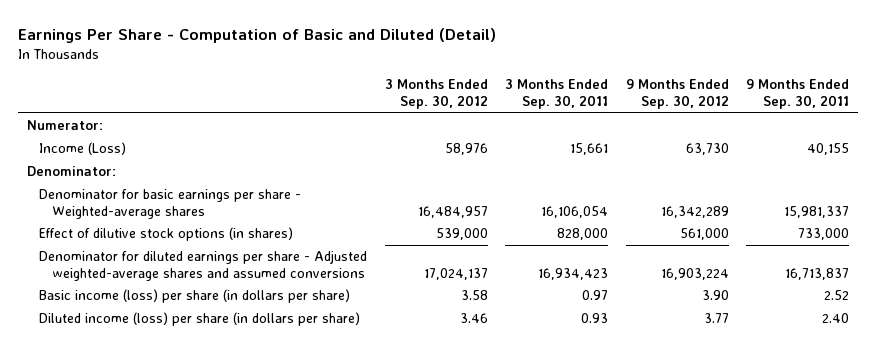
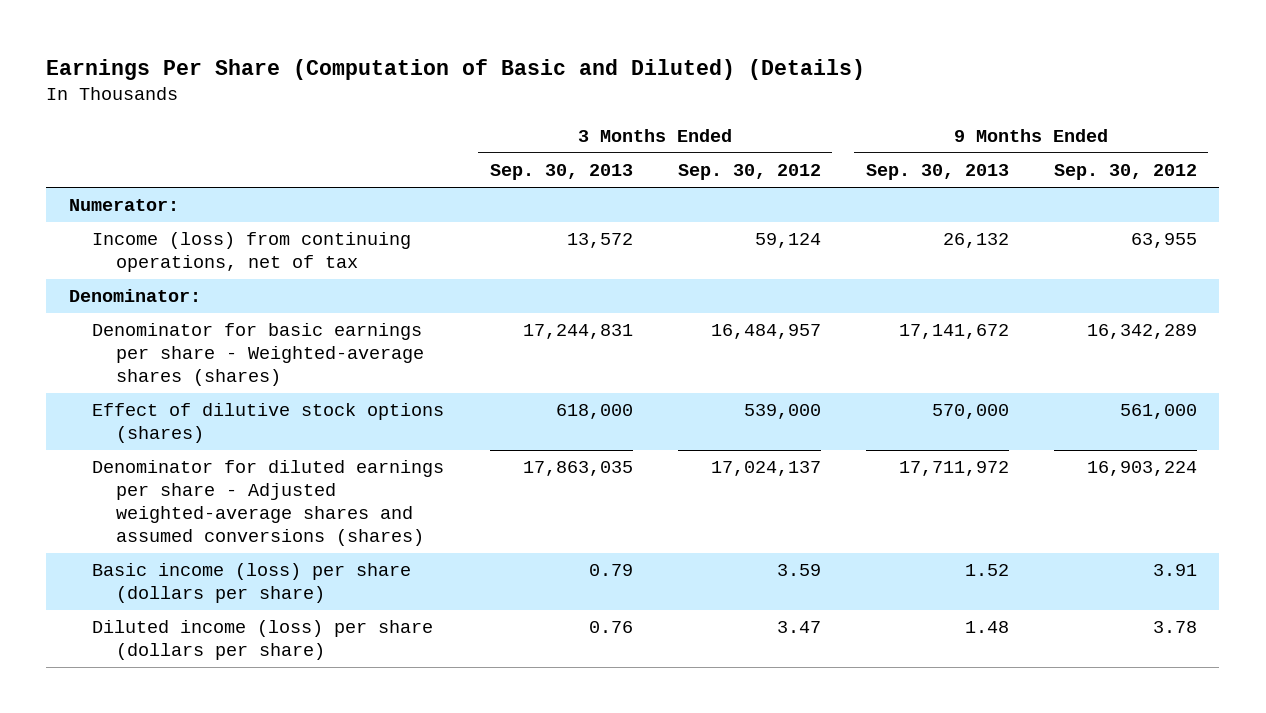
[17,27,496,43] Earnings Per Share - Computation of Basic and Diluted (Detail) -> [46,59,866,81] Earnings Per Share (Computation of Basic and Diluted) (Details)
[505,79,609,109] 3 Months Ended Sep. 30, 2011 -> none
[746,79,850,109] 9 Months Ended Sep. 30, 2011 -> none
none -> [489,164,633,181] Sep. 30, 2013
none -> [865,164,1009,181] Sep. 30, 2013
[39,142,127,156] Income (Loss) -> [92,232,412,273] Income (loss) from continuing operations, net of tax
[444,143,488,156] 58,976 -> [754,233,821,249] 59,124
[685,143,729,156] 63,730 -> [1130,233,1197,249] 63,955
[39,189,302,219] Denominator for basic earnings per share - Weighted-average shares -> [92,323,425,386] Denominator for basic earnings per share - Weighted-average shares (shares)
[39,227,294,242] Effect of dilutive stock options (in shares) -> [92,403,445,444] Effect of dilutive stock options (shares)
[39,250,368,281] Denominator for diluted earnings per share - Adjusted weighted-average shares and assumed conversions -> [92,460,445,546] Denominator for diluted earnings per share - Adjusted weighted-average shares and assumed conversions (shares)
[39,289,351,304] Basic income (loss) per share (in dollars per share) -> [92,563,412,604] Basic income (loss) per share (dollars per share)
[460,290,488,301] 3.58 -> [776,564,821,577] 3.59
[701,290,729,301] 3.90 -> [1152,564,1197,577] 3.91
[39,312,361,327] Diluted income (loss) per share (in dollars per share) -> [92,620,434,661] Diluted income (loss) per share (dollars per share)
[459,313,488,324] 3.46 -> [776,621,821,634] 3.47
[703,313,729,324] 3.77 -> [1152,621,1197,634] 3.78

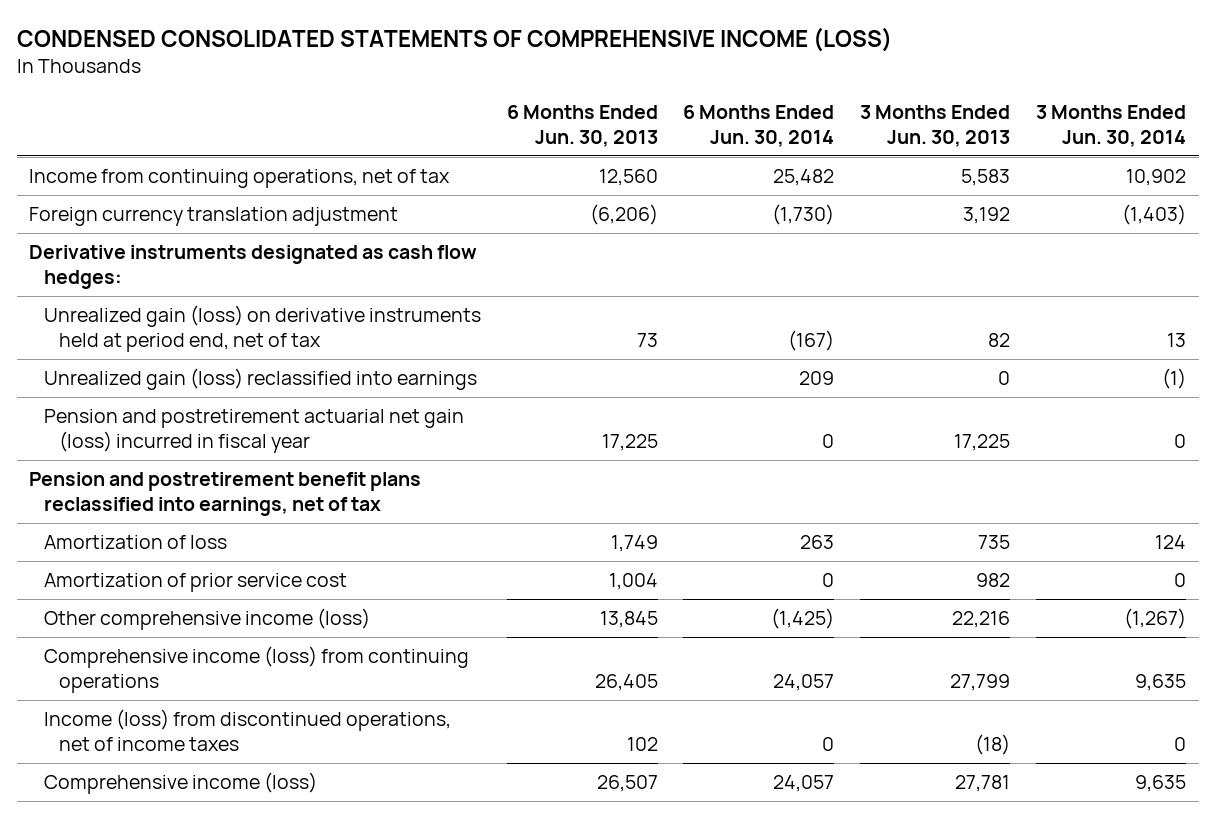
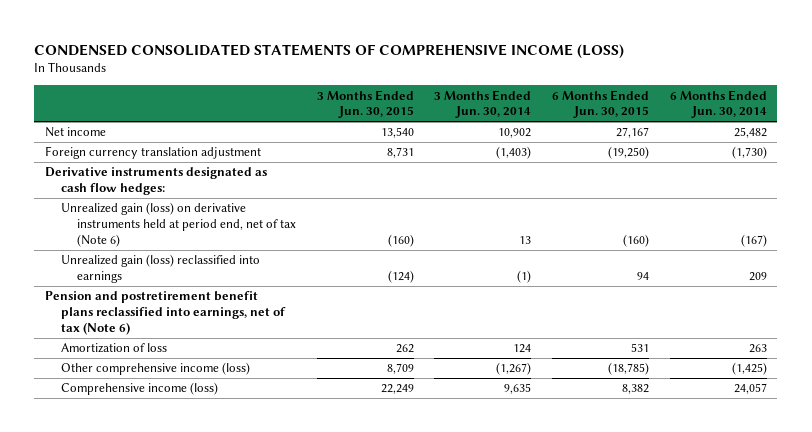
[506,104,658,147] 6 Months Ended Jun. 30, 2013 -> none
[860,104,1011,147] 3 Months Ended Jun. 30, 2013 -> none
none -> [316,89,414,119] 3 Months Ended Jun. 30, 2015
none -> [552,89,650,119] 6 Months Ended Jun. 30, 2015
[29,169,451,189] Income from continuing operations, net of tax -> [44,127,106,138] Net income
[44,305,482,353] Unrealized gain (loss) on derivative instruments held at period end, net of tax -> [60,202,296,247] Unrealized gain (loss) on derivative instruments held at period end, net of tax (Note 6)
[44,409,465,454] Pension and postretirement actuarial net gain (loss) incurred in fiscal year -> none
[29,472,422,517] Pension and postretirement benefit plans reclassified into earnings, net of tax -> [44,291,286,335] Pension and postretirement benefit plans reclassified into earnings, net of tax (Note 6)
[44,573,348,593] Amortization of prior service cost -> none
[44,646,470,694] Comprehensive income (loss) from continuing operations -> none
[44,709,452,752] Income (loss) from discontinued operations, net of income taxes -> none

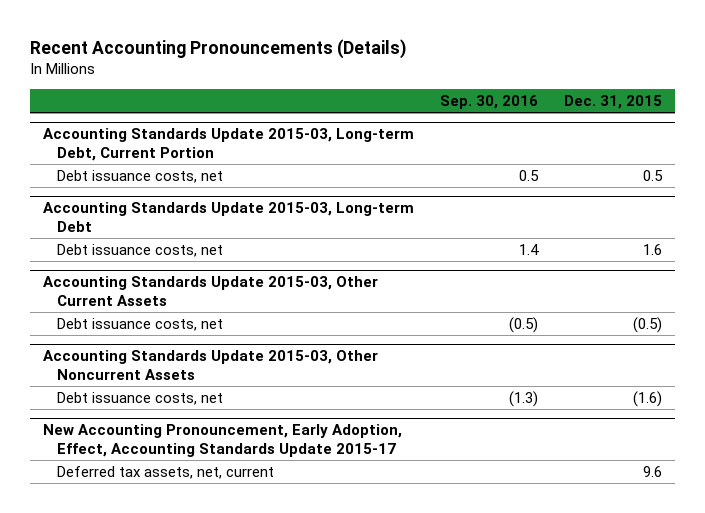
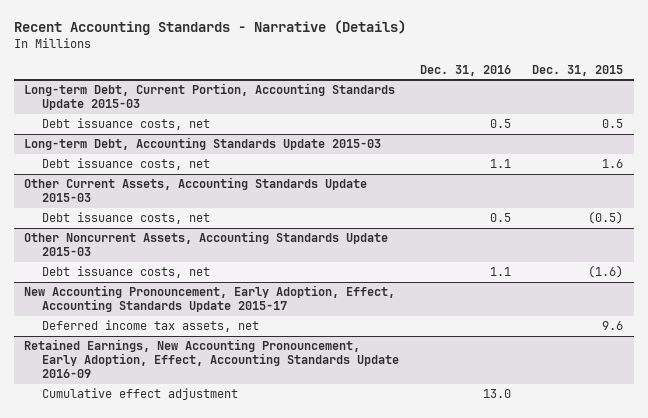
[30,38,407,59] Recent Accounting Pronouncements (Details) -> [13,19,406,35] Recent Accounting Standards - Narrative (Details)
[440,95,539,110] Sep. 30, 2016 -> none
none -> [420,64,512,76] Dec. 31, 2016
[43,128,415,162] Accounting Standards Update 2015-03, Long-term Debt, Current Portion -> [24,83,396,111] Long-term Debt, Current Portion, Accounting Standards Update 2015-03
[43,202,415,233] Accounting Standards Update 2015-03, Long-term Debt -> [24,137,382,151] Long-term Debt, Accounting Standards Update 2015-03
[43,276,379,307] Accounting Standards Update 2015-03, Other Current Assets -> [24,177,368,203] Other Current Assets, Accounting Standards Update 2015-03
[43,350,379,381] Accounting Standards Update 2015-03, Other Noncurrent Assets -> [24,231,389,257] Other Noncurrent Assets, Accounting Standards Update 2015-03
[56,465,274,479] Deferred tax assets, net, current -> [42,320,260,333] Deferred income tax assets, net
none -> [24,339,400,379] Retained Earnings, New Accounting Pronouncement, Early Adoption, Effect, Accounting Standards Update 2016-09
none -> [42,388,239,401] Cumulative effect adjustment

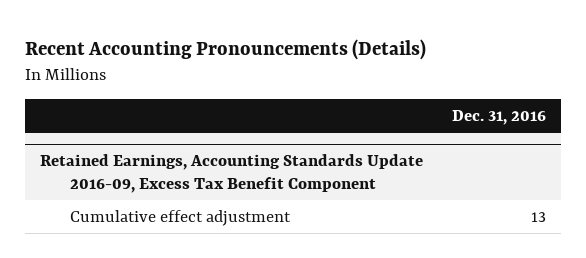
[13,19,406,35] Recent Accounting Standards - Narrative (Details) -> [25,38,427,60] Recent Accounting Pronouncements (Details)
[532,64,624,76] Dec. 31, 2015 -> none
[24,83,396,111] Long-term Debt, Current Portion, Accounting Standards Update 2015-03 -> none
[42,118,211,131] Debt issuance costs, net -> none
[24,137,382,151] Long-term Debt, Accounting Standards Update 2015-03 -> none
[42,158,211,171] Debt issuance costs, net -> none
[24,177,368,203] Other Current Assets, Accounting Standards Update 2015-03 -> none
[42,212,211,225] Debt issuance costs, net -> none
[24,231,389,257] Other Noncurrent Assets, Accounting Standards Update 2015-03 -> none
[42,266,211,279] Debt issuance costs, net -> none
[24,285,396,313] New Accounting Pronouncement, Early Adoption, Effect, Accounting Standards Update 2015-17 -> none
[42,320,260,333] Deferred income tax assets, net -> none
[24,339,400,379] Retained Earnings, New Accounting Pronouncement, Early Adoption, Effect, Accounting Standards Update 2016-09 -> none
none -> [39,154,423,194] Retained Earnings, Accounting Standards Update 2016-09, Excess Tax Benefit Component
[483,389,512,399] 13.0 -> [530,211,546,222] 13

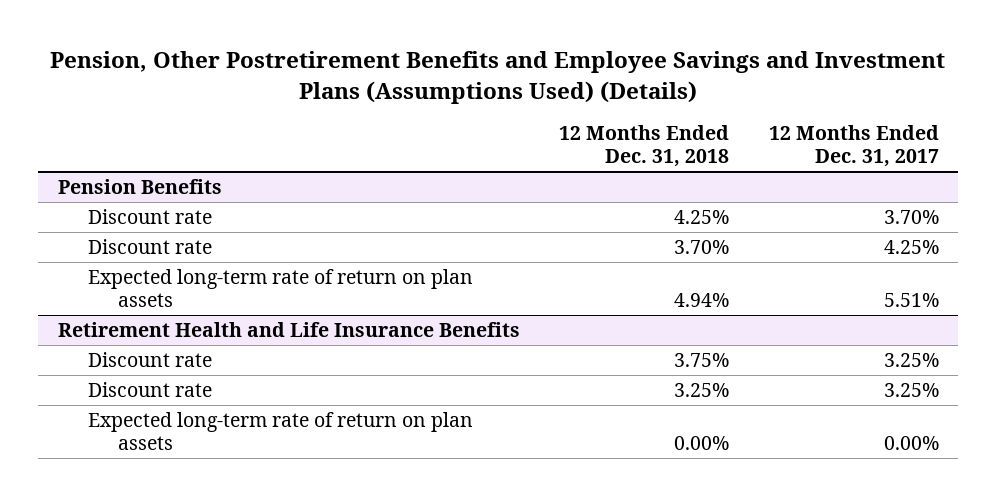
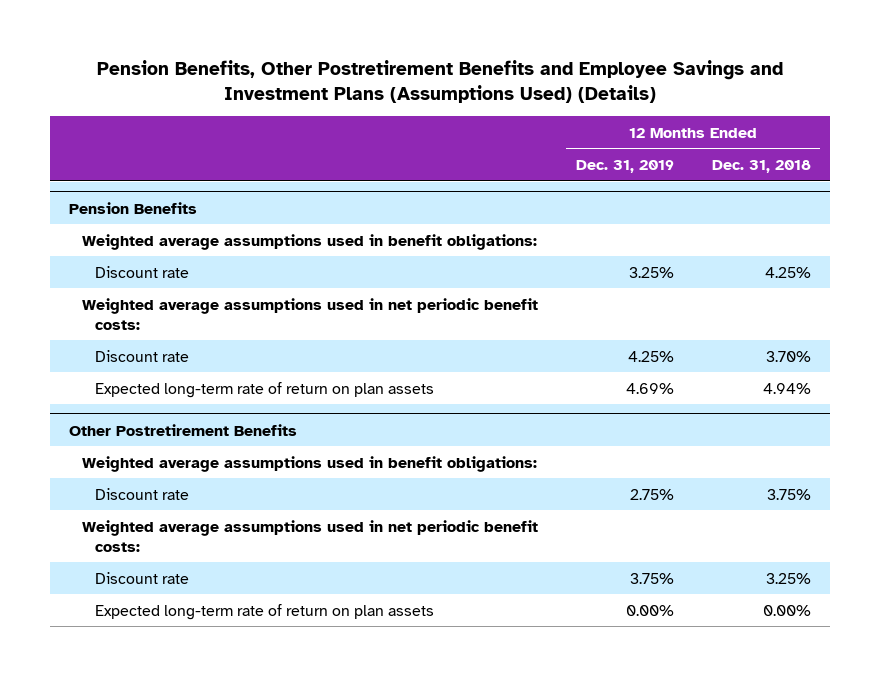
[50,51,946,104] Pension, Other Postretirement Benefits and Employee Savings and Investment Plans (Assumptions Used) (Details) -> [96,59,783,103] Pension Benefits, Other Postretirement Benefits and Employee Savings and Investment Plans (Assumptions Used) (Details)
[768,125,939,168] 12 Months Ended Dec. 31, 2017 -> none
none -> [575,159,674,173] Dec. 31, 2019
none -> [81,233,537,250] Weighted average assumptions used in benefit obligations:
none -> [81,297,538,330] Weighted average assumptions used in net periodic benefit costs:
[57,322,520,338] Retirement Health and Life Insurance Benefits -> [68,423,297,436] Other Postretirement Benefits
none -> [81,455,537,472] Weighted average assumptions used in benefit obligations:
none -> [81,519,538,552] Weighted average assumptions used in net periodic benefit costs:

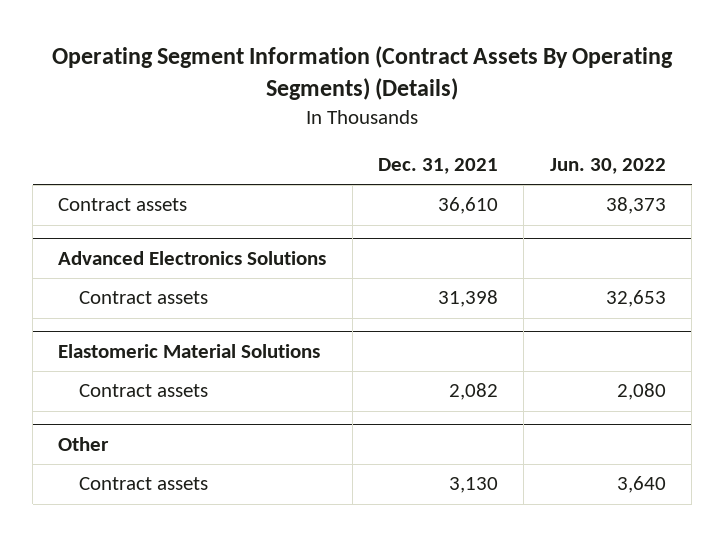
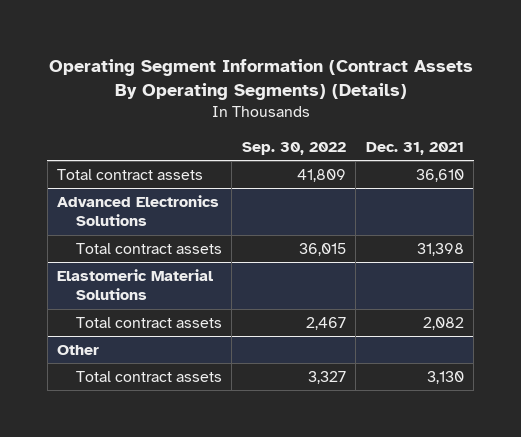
[549,158,666,175] Jun. 30, 2022 -> none
none -> [241,141,346,155] Sep. 30, 2022
[58,198,188,212] Contract assets -> [57,169,204,181] Total contract assets
[79,291,209,305] Contract assets -> [75,243,222,255] Total contract assets
[79,384,209,398] Contract assets -> [75,317,222,329] Total contract assets
[79,477,209,491] Contract assets -> [75,371,222,383] Total contract assets

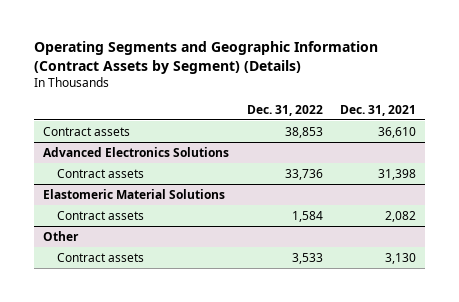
[48,58,473,101] Operating Segment Information (Contract Assets By Operating Segments) (Details) -> [33,41,378,74] Operating Segments and Geographic Information (Contract Assets by Segment) (Details)
[241,141,346,155] Sep. 30, 2022 -> none
none -> [246,104,323,116] Dec. 31, 2022
[57,169,204,181] Total contract assets -> [42,126,130,136] Contract assets
[75,243,222,255] Total contract assets -> [56,168,144,178] Contract assets
[75,317,222,329] Total contract assets -> [56,210,144,220] Contract assets
[75,371,222,383] Total contract assets -> [56,252,144,262] Contract assets

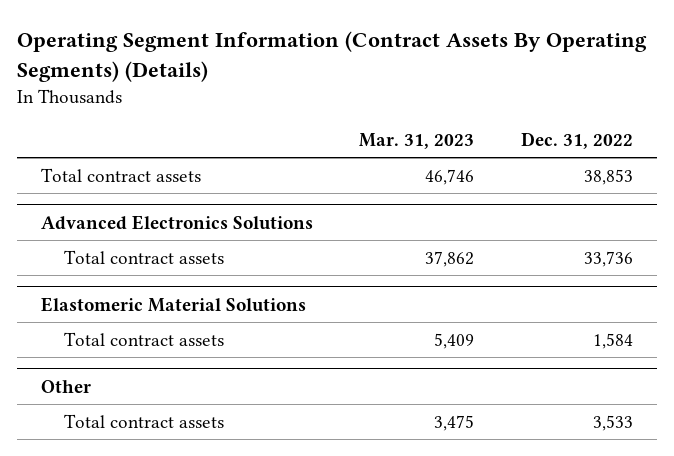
[33,41,378,74] Operating Segments and Geographic Information (Contract Assets by Segment) (Details) -> [17,31,648,83] Operating Segment Information (Contract Assets By Operating Segments) (Details)
[340,104,417,116] Dec. 31, 2021 -> none
none -> [359,133,475,150] Mar. 31, 2023
[42,126,130,136] Contract assets -> [40,167,201,182] Total contract assets
[56,168,144,178] Contract assets -> [63,249,224,264] Total contract assets
[56,210,144,220] Contract assets -> [63,331,224,346] Total contract assets
[56,252,144,262] Contract assets -> [63,413,224,428] Total contract assets

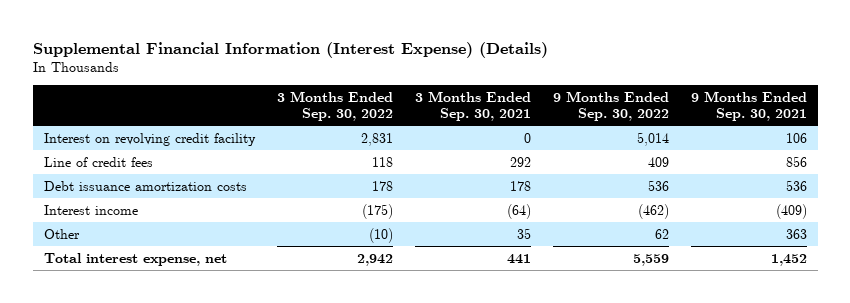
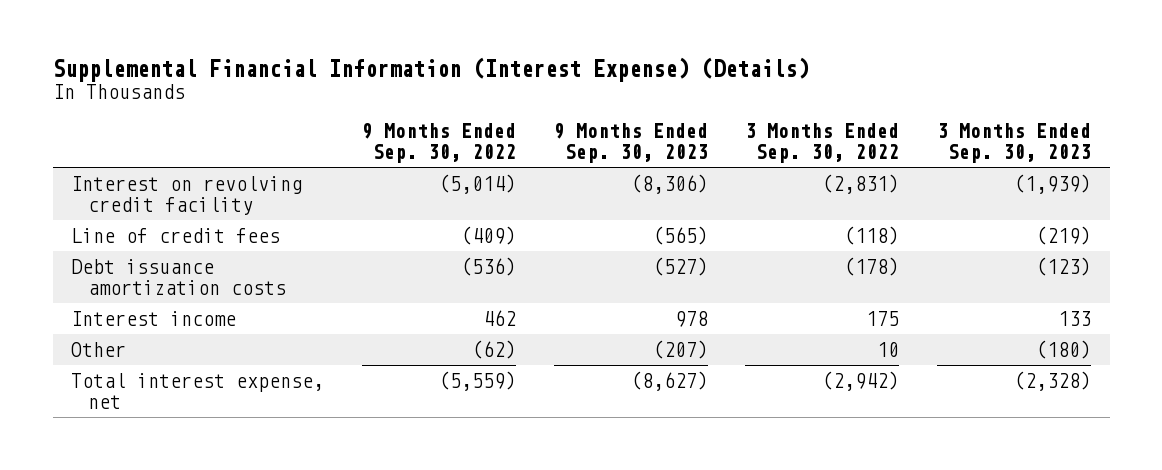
[414,90,531,121] 3 Months Ended Sep. 30, 2021 -> none
[690,90,807,121] 9 Months Ended Sep. 30, 2021 -> none
none -> [553,123,708,163] 9 Months Ended Sep. 30, 2023
none -> [936,123,1091,163] 3 Months Ended Sep. 30, 2023
[360,132,393,146] 2,831 -> [822,174,900,195] (2,831)
[636,131,669,146] 5,014 -> [438,174,516,195] (5,014)
[371,156,393,167] 118 -> [844,226,900,246] (118)
[647,156,669,167] 409 -> [460,226,516,246] (409)
[371,180,393,191] 178 -> [844,257,900,277] (178)
[647,179,669,191] 536 -> [460,257,516,277] (536)
[361,203,393,219] (175) -> [866,311,900,327] 175
[637,203,669,219] (462) -> [482,310,516,327] 462
[368,227,393,243] (10) -> [877,342,900,358] 10
[654,228,669,239] 62 -> [471,340,516,360] (62)
[356,253,393,266] 2,942 -> [822,371,900,392] (2,942)
[632,253,669,266] 5,559 -> [438,371,516,392] (5,559)

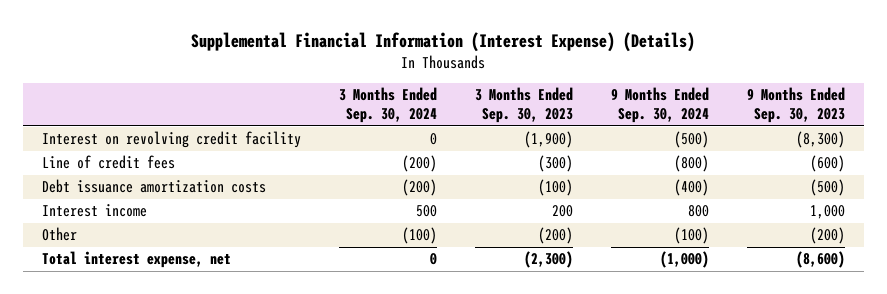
[361,123,516,163] 9 Months Ended Sep. 30, 2022 -> none
[745,123,900,163] 3 Months Ended Sep. 30, 2022 -> none
none -> [338,87,437,124] 3 Months Ended Sep. 30, 2024
none -> [611,87,710,124] 9 Months Ended Sep. 30, 2024
[630,174,708,195] (8,306) -> [796,131,846,149] (8,300)
[1013,174,1091,195] (1,939) -> [523,131,573,149] (1,900)
[652,226,708,246] (565) -> [810,155,846,173] (600)
[1035,226,1091,246] (219) -> [537,155,573,173] (300)
[652,257,708,277] (527) -> [810,179,846,197] (500)
[1035,257,1091,277] (123) -> [537,179,573,197] (100)
[674,311,708,328] 978 -> [810,205,846,220] 1,000
[1057,311,1091,327] 133 -> [551,205,573,218] 200
[652,340,708,360] (207) -> [810,227,846,245] (200)
[1035,340,1091,360] (180) -> [537,227,573,245] (200)
[630,371,708,392] (8,627) -> [796,251,846,269] (8,600)
[1013,371,1091,392] (2,328) -> [523,251,573,269] (2,300)

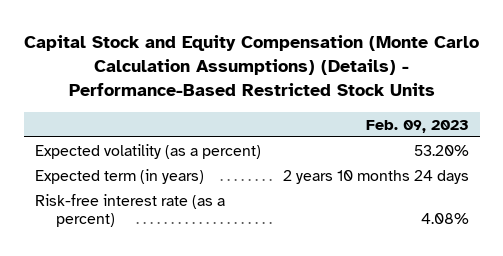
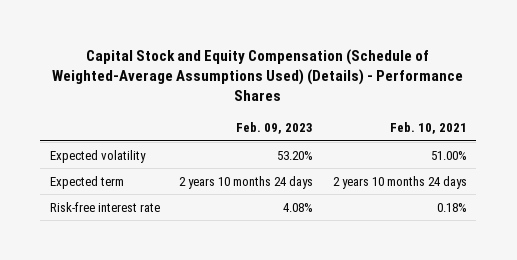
[23,34,479,97] Capital Stock and Equity Compensation (Monte Carlo Calculation Assumptions) (Details) - Performance-Based Restricted Stock Units -> [52,48,464,102] Capital Stock and Equity Compensation (Schedule of Weighted-Average Assumptions Used) (Details) - Performance Shares
none -> [389,122,467,135] Feb. 10, 2021
[34,143,261,159] Expected volatility (as a percent) -> [49,149,146,163] Expected volatility
[34,168,204,184] Expected term (in years) -> [49,175,124,189] Expected term
[34,193,225,228] Risk-free interest rate (as a percent) -> [49,201,160,212] Risk-free interest rate

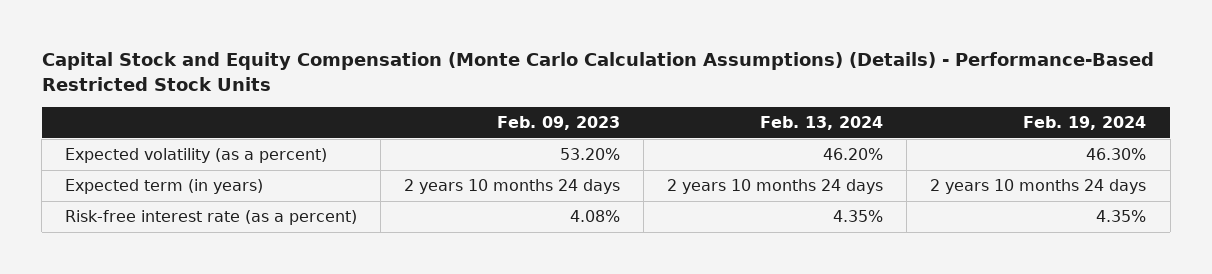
[52,48,464,102] Capital Stock and Equity Compensation (Schedule of Weighted-Average Assumptions Used) (Details) - Performance Shares -> [41,52,1154,91] Capital Stock and Equity Compensation (Monte Carlo Calculation Assumptions) (Details) - Performance-Based Restricted Stock Units
[389,122,467,135] Feb. 10, 2021 -> none
none -> [760,115,884,130] Feb. 13, 2024
none -> [1023,115,1147,130] Feb. 19, 2024
[49,149,146,163] Expected volatility -> [65,148,328,164] Expected volatility (as a percent)
[49,175,124,189] Expected term -> [65,179,264,195] Expected term (in years)
[49,201,160,212] Risk-free interest rate -> [65,210,358,226] Risk-free interest rate (as a percent)

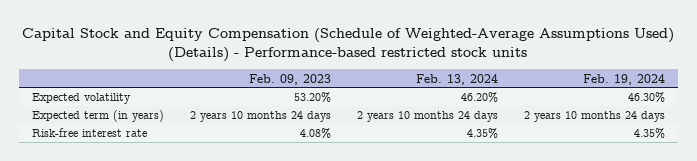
[41,52,1154,91] Capital Stock and Equity Compensation (Monte Carlo Calculation Assumptions) (Details) - Performance-Based Restricted Stock Units -> [22,27,675,62] Capital Stock and Equity Compensation (Schedule of Weighted-Average Assumptions Used) (Details) - Performance-based restricted stock units
[65,148,328,164] Expected volatility (as a percent) -> [31,93,131,105] Expected volatility
[65,210,358,226] Risk-free interest rate (as a percent) -> [31,128,147,138] Risk-free interest rate

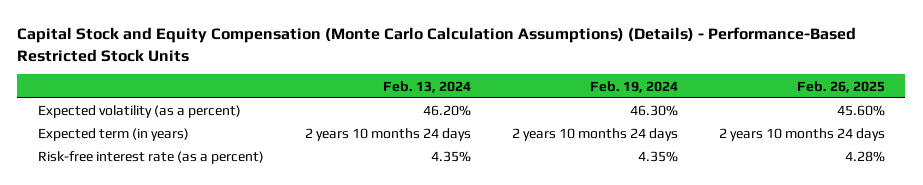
[22,27,675,62] Capital Stock and Equity Compensation (Schedule of Weighted-Average Assumptions Used) (Details) - Performance-based restricted stock units -> [17,26,857,62] Capital Stock and Equity Compensation (Monte Carlo Calculation Assumptions) (Details) - Performance-Based Restricted Stock Units
[248,73,331,85] Feb. 09, 2023 -> none
none -> [796,80,885,93] Feb. 26, 2025
[31,93,131,105] Expected volatility -> [37,105,241,119] Expected volatility (as a percent)
[31,128,147,138] Risk-free interest rate -> [37,151,264,165] Risk-free interest rate (as a percent)

